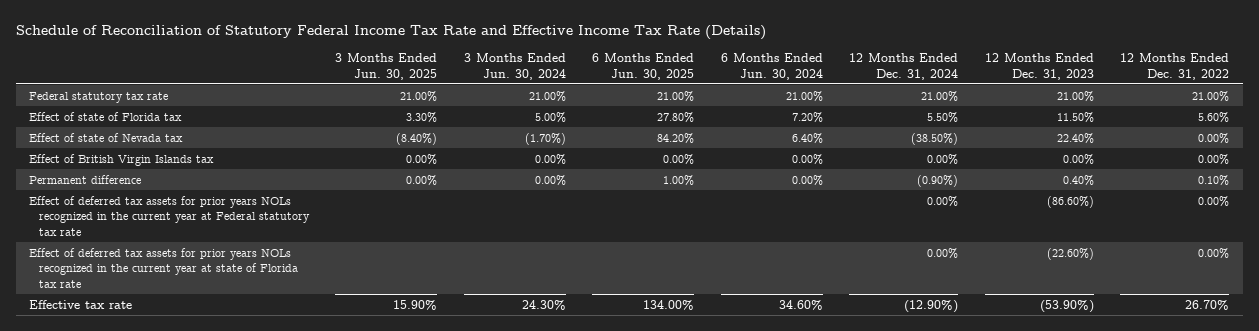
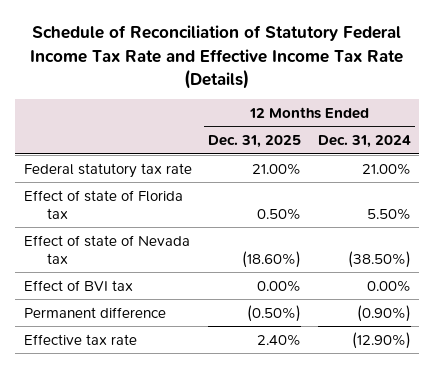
[335,53,438,80] 3 Months Ended Jun. 30, 2025 -> none
[463,53,566,80] 3 Months Ended Jun. 30, 2024 -> none
[592,53,695,80] 6 Months Ended Jun. 30, 2025 -> none
[720,53,823,80] 6 Months Ended Jun. 30, 2024 -> none
[984,53,1094,80] 12 Months Ended Dec. 31, 2023 -> none
[1120,53,1230,80] 12 Months Ended Dec. 31, 2022 -> none
none -> [208,135,302,149] Dec. 31, 2025
[29,153,215,166] Effect of British Virgin Islands tax -> [23,279,133,291] Effect of BVI tax
[29,195,310,236] Effect of deferred tax assets for prior years NOLs recognized in the current year at Federal statutory tax rate -> none
[29,247,298,288] Effect of deferred tax assets for prior years NOLs recognized in the current year at state of Florida tax rate -> none

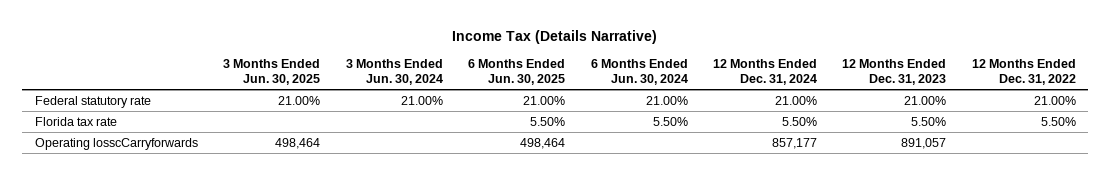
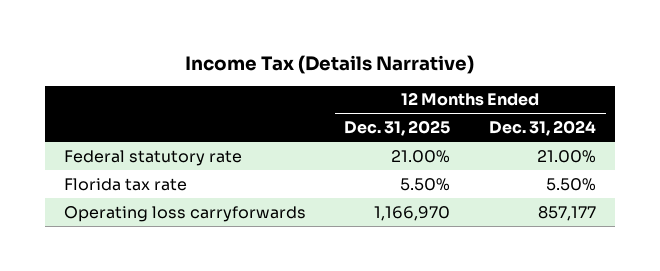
[223,59,321,86] 3 Months Ended Jun. 30, 2025 -> none
[345,59,443,86] 3 Months Ended Jun. 30, 2024 -> none
[468,59,566,86] 6 Months Ended Jun. 30, 2025 -> none
[590,59,688,86] 6 Months Ended Jun. 30, 2024 -> none
[842,59,947,86] 12 Months Ended Dec. 31, 2023 -> none
[971,59,1076,86] 12 Months Ended Dec. 31, 2022 -> none
none -> [344,120,451,137] Dec. 31, 2025
[34,137,198,150] Operating losscCarryforwards -> [63,205,306,222] Operating loss carryforwards

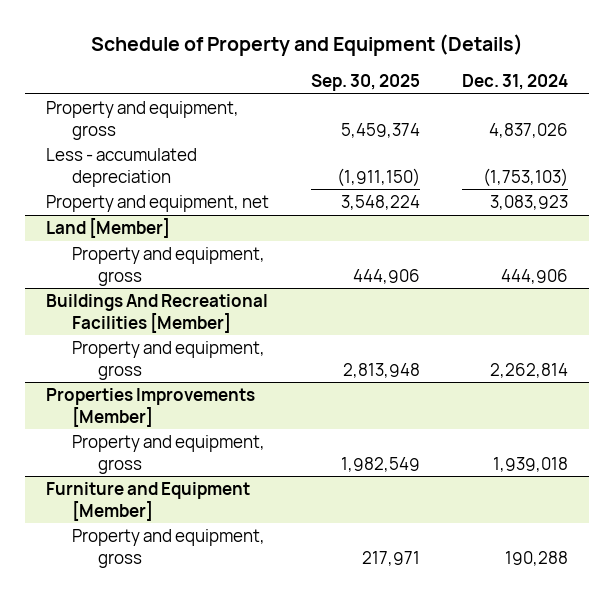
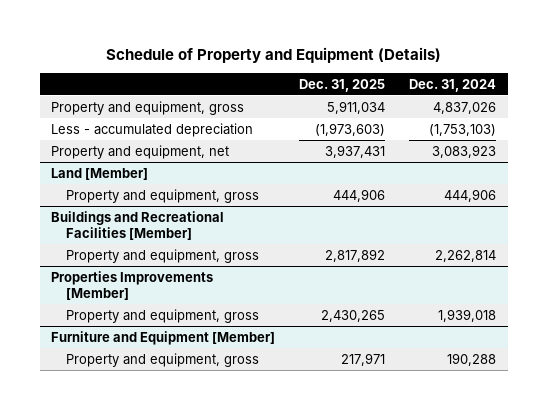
[311,74,421,92] Sep. 30, 2025 -> none
none -> [299,78,386,92] Dec. 31, 2025
[46,294,269,333] Buildings And Recreational Facilities [Member] -> [51,210,225,240] Buildings and Recreational Facilities [Member]

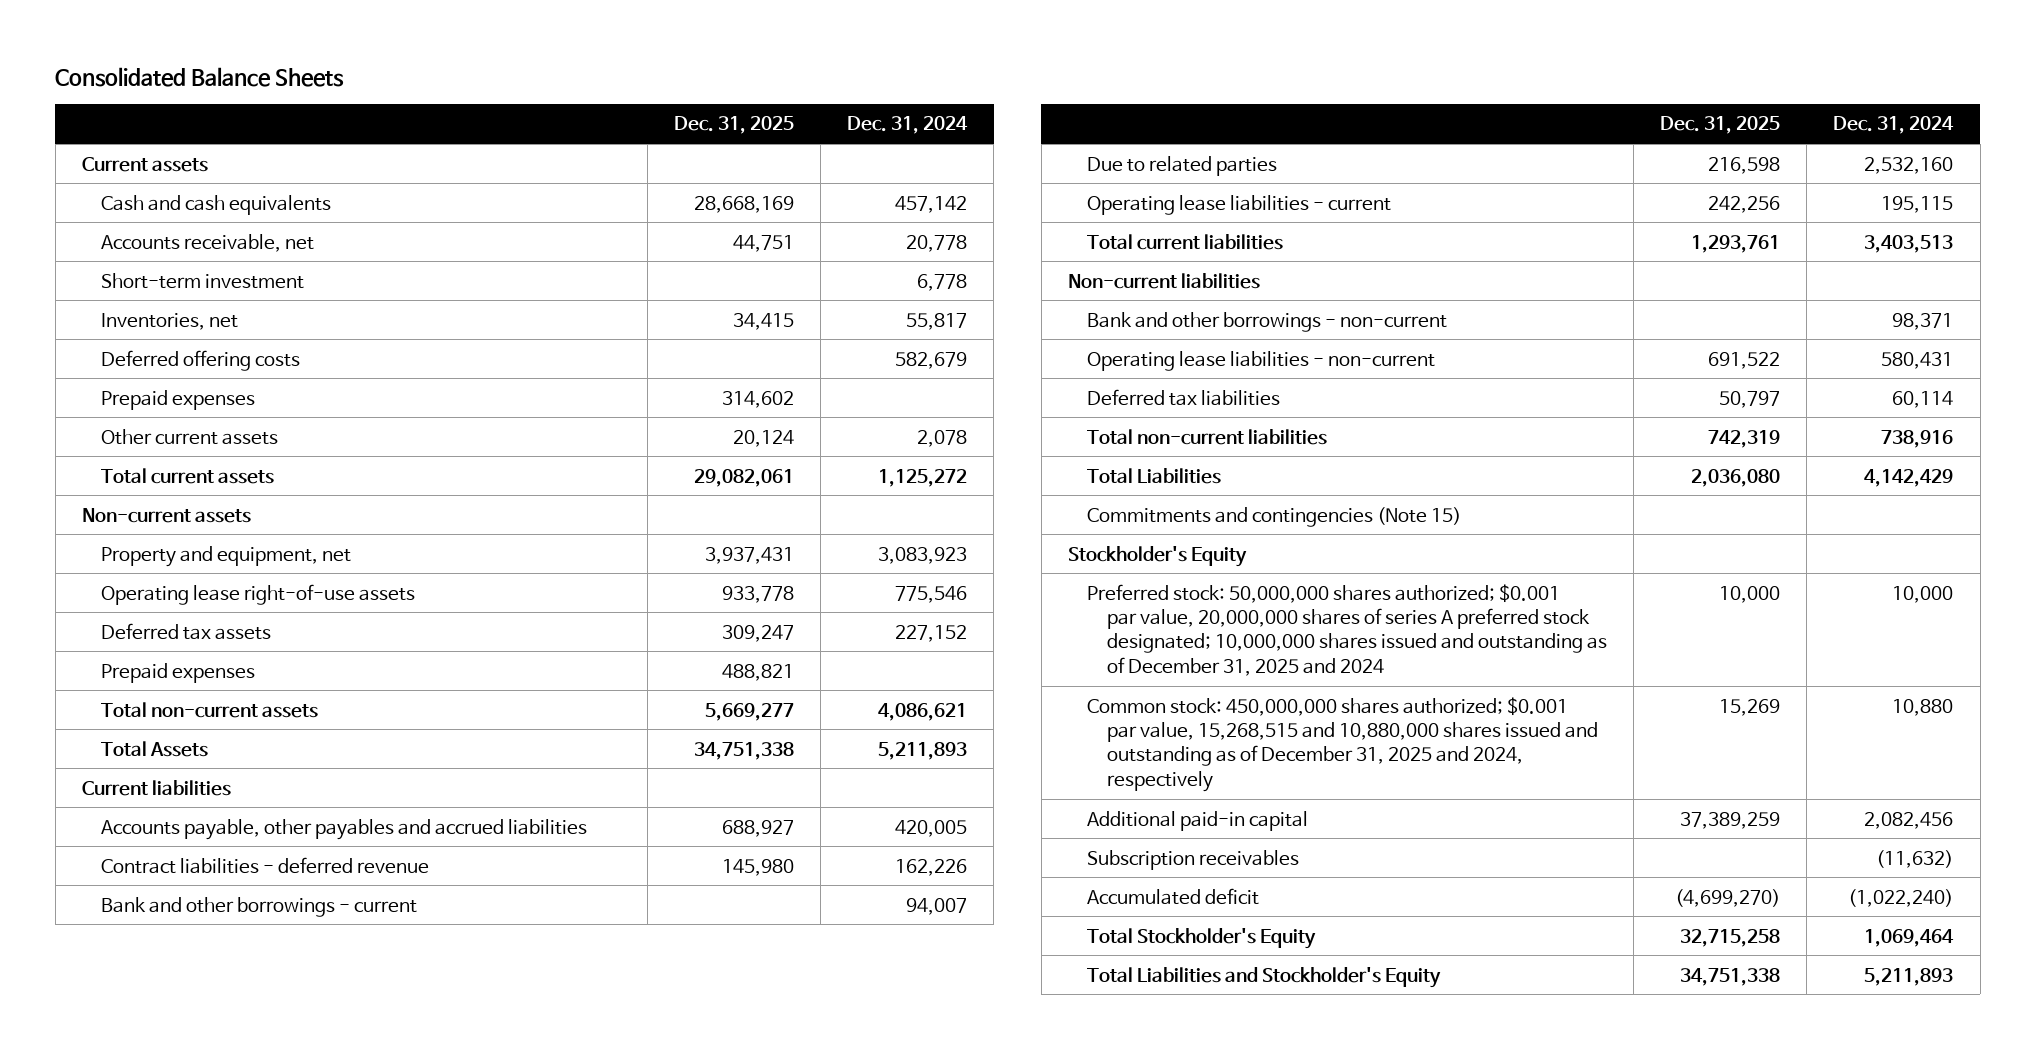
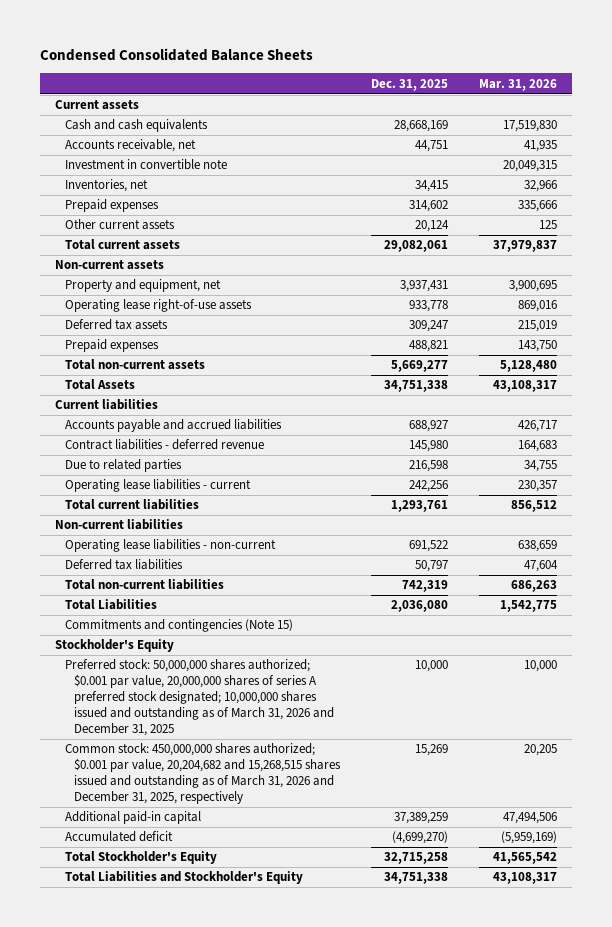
[55,66,345,87] Consolidated Balance Sheets -> [39,48,313,62] Condensed Consolidated Balance Sheets
[847,116,969,135] Dec. 31, 2024 -> none
none -> [478,78,557,91] Mar. 31, 2026
[101,272,305,289] Short-term investment -> [64,159,227,171] Investment in convertible note
[101,349,301,371] Deferred offering costs -> none
[101,818,588,840] Accounts payable, other payables and accrued liabilities -> [64,419,282,433] Accounts payable and accrued liabilities
[101,896,418,917] Bank and other borrowings - current -> none
[1087,311,1448,332] Bank and other borrowings - non-current -> none
[1087,583,1607,676] Preferred stock: 50,000,000 shares authorized; $0.001 par value, 20,000,000 shares of series A preferred stock designated; 10,000,000 shares issued and outstanding as of December 31, 2025 and 2024 -> [64,659,335,737] Preferred stock: 50,000,000 shares authorized; $0.001 par value, 20,000,000 shares of series A preferred stock designated; 10,000,000 shares issued and outstanding as of March 31, 2026 and December 31, 2025
[1087,696,1598,792] Common stock: 450,000,000 shares authorized; $0.001 par value, 15,268,515 and 10,880,000 shares issued and outstanding as of December 31, 2025 and 2024, respectively -> [64,743,342,805] Common stock: 450,000,000 shares authorized; $0.001 par value, 20,204,682 and 15,268,515 shares issued and outstanding as of March 31, 2026 and December 31, 2025, respectively
[1087,849,1300,870] Subscription receivables -> none

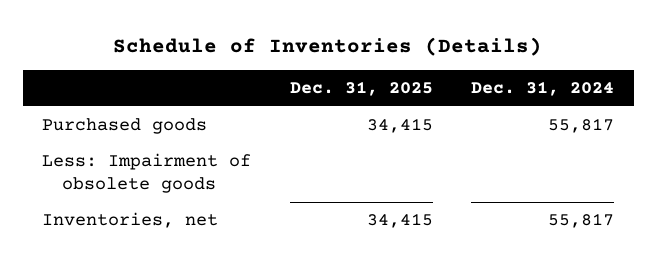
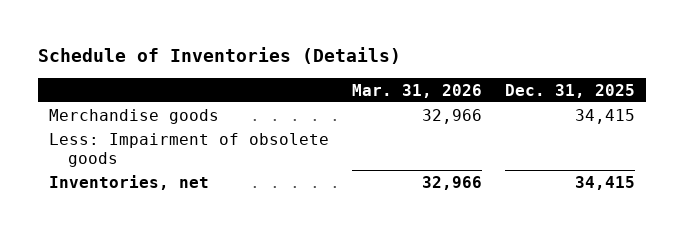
[471,81,615,97] Dec. 31, 2024 -> none
none -> [351,83,482,98] Mar. 31, 2026
[42,118,208,135] Purchased goods -> [49,108,220,124] Merchandise goods

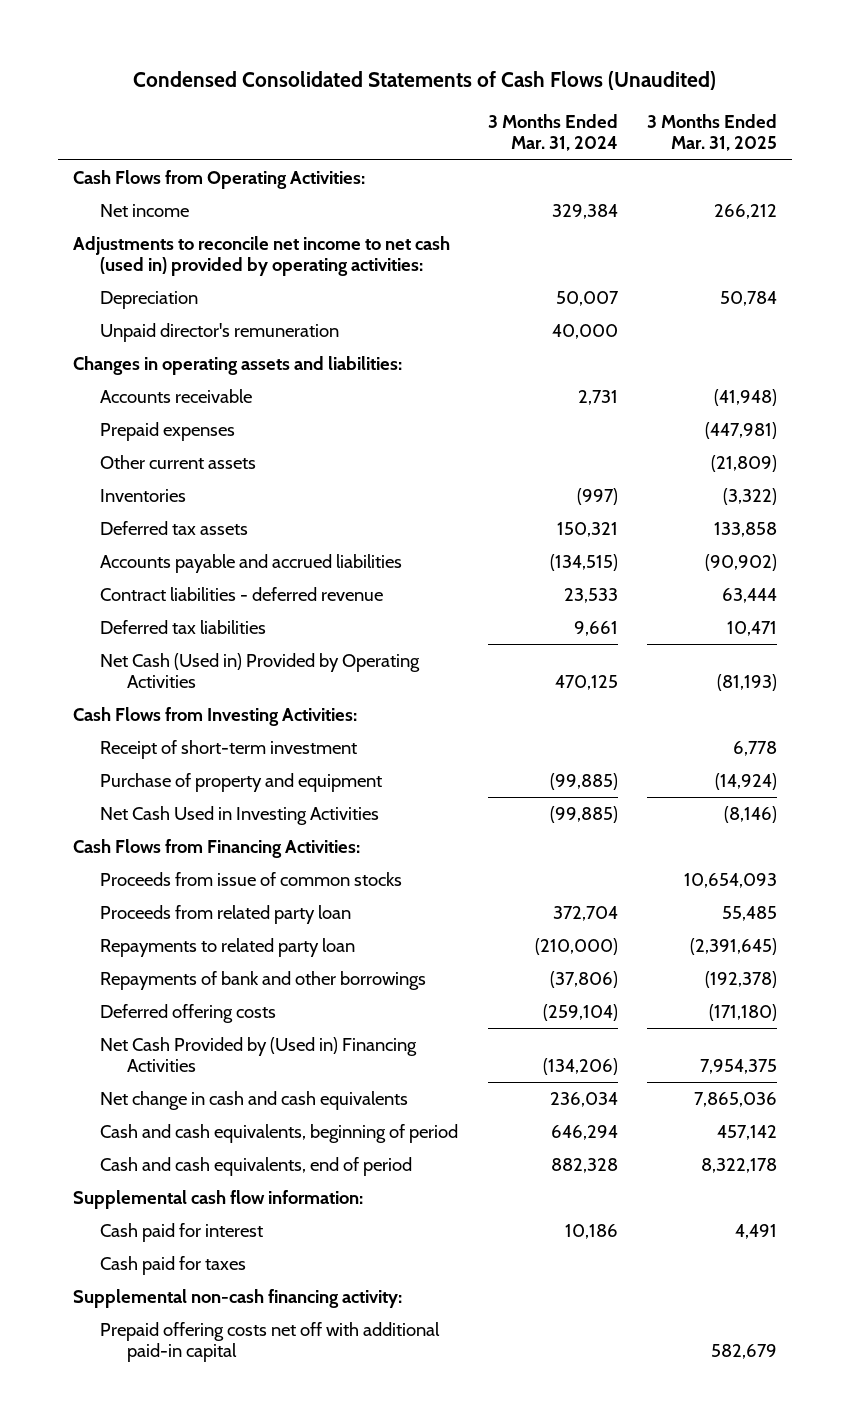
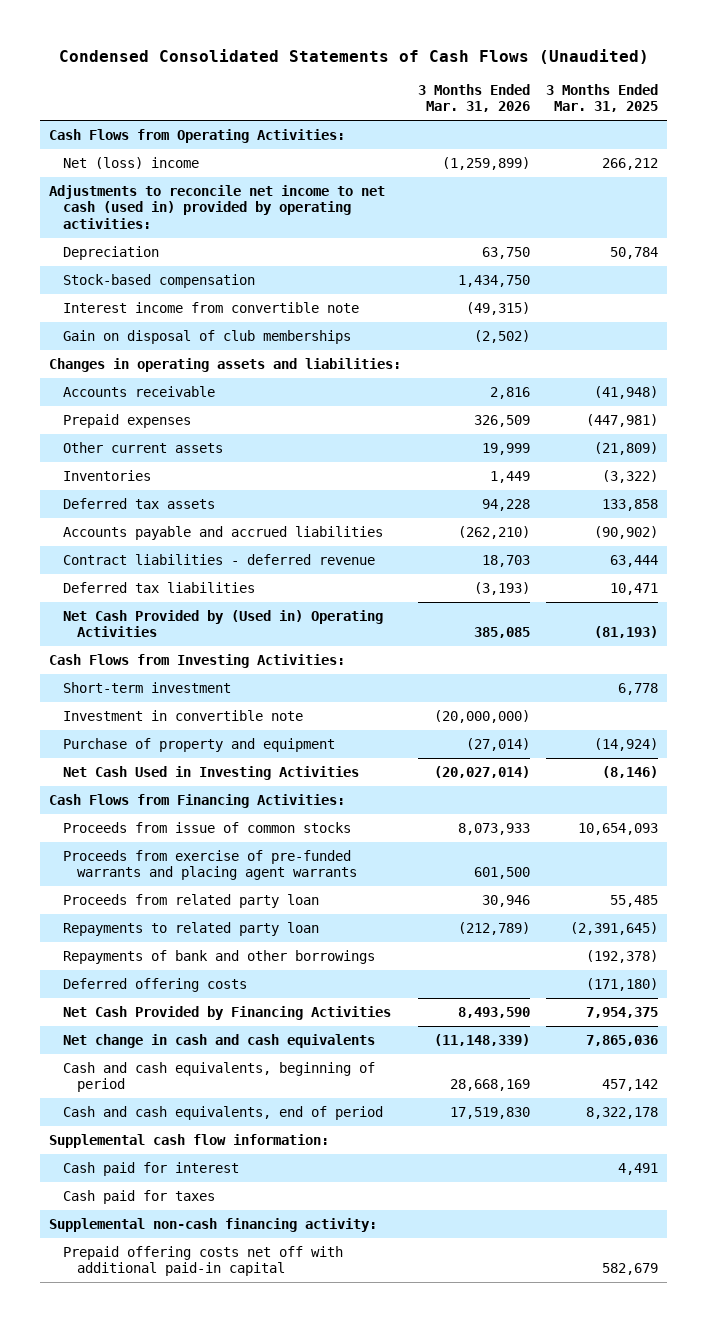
[487,114,618,152] 3 Months Ended Mar. 31, 2024 -> none
none -> [417,83,530,113] 3 Months Ended Mar. 31, 2026
[100,204,190,218] Net income -> [63,156,200,169] Net (loss) income
[100,323,340,343] Unpaid director's remuneration -> none
none -> [63,273,256,288] Stock-based compensation
none -> [63,301,360,313] Interest income from convertible note
none -> [63,329,352,344] Gain on disposal of club memberships
[100,653,421,689] Net Cash (Used in) Provided by Operating Activities -> [63,609,384,638] Net Cash Provided by (Used in) Operating Activities
[100,740,358,760] Receipt of short-term investment -> [63,681,232,693] Short-term investment
none -> [63,709,304,721] Investment in convertible note
none -> [63,849,358,881] Proceeds from exercise of pre-funded warrants and placing agent warrants
[100,1037,418,1073] Net Cash Provided by (Used in) Financing Activities -> [63,1005,392,1020] Net Cash Provided by Financing Activities

